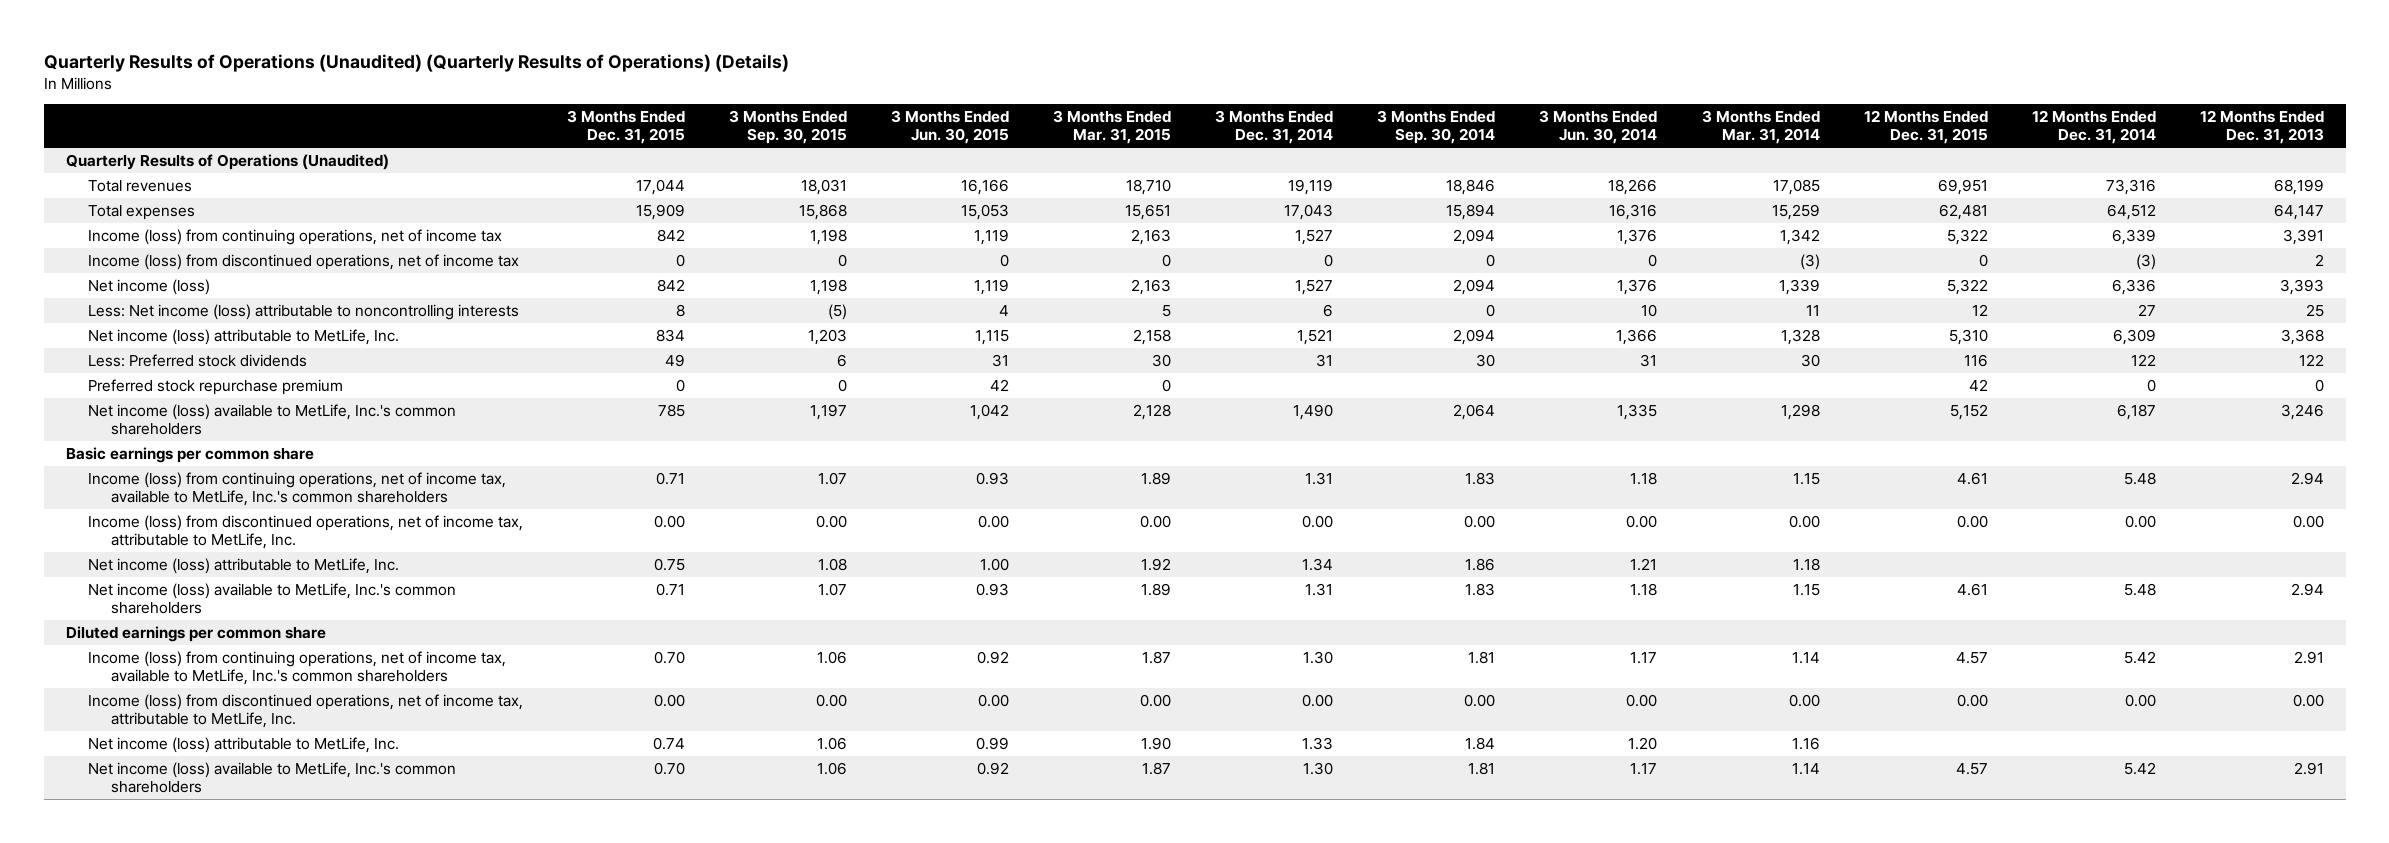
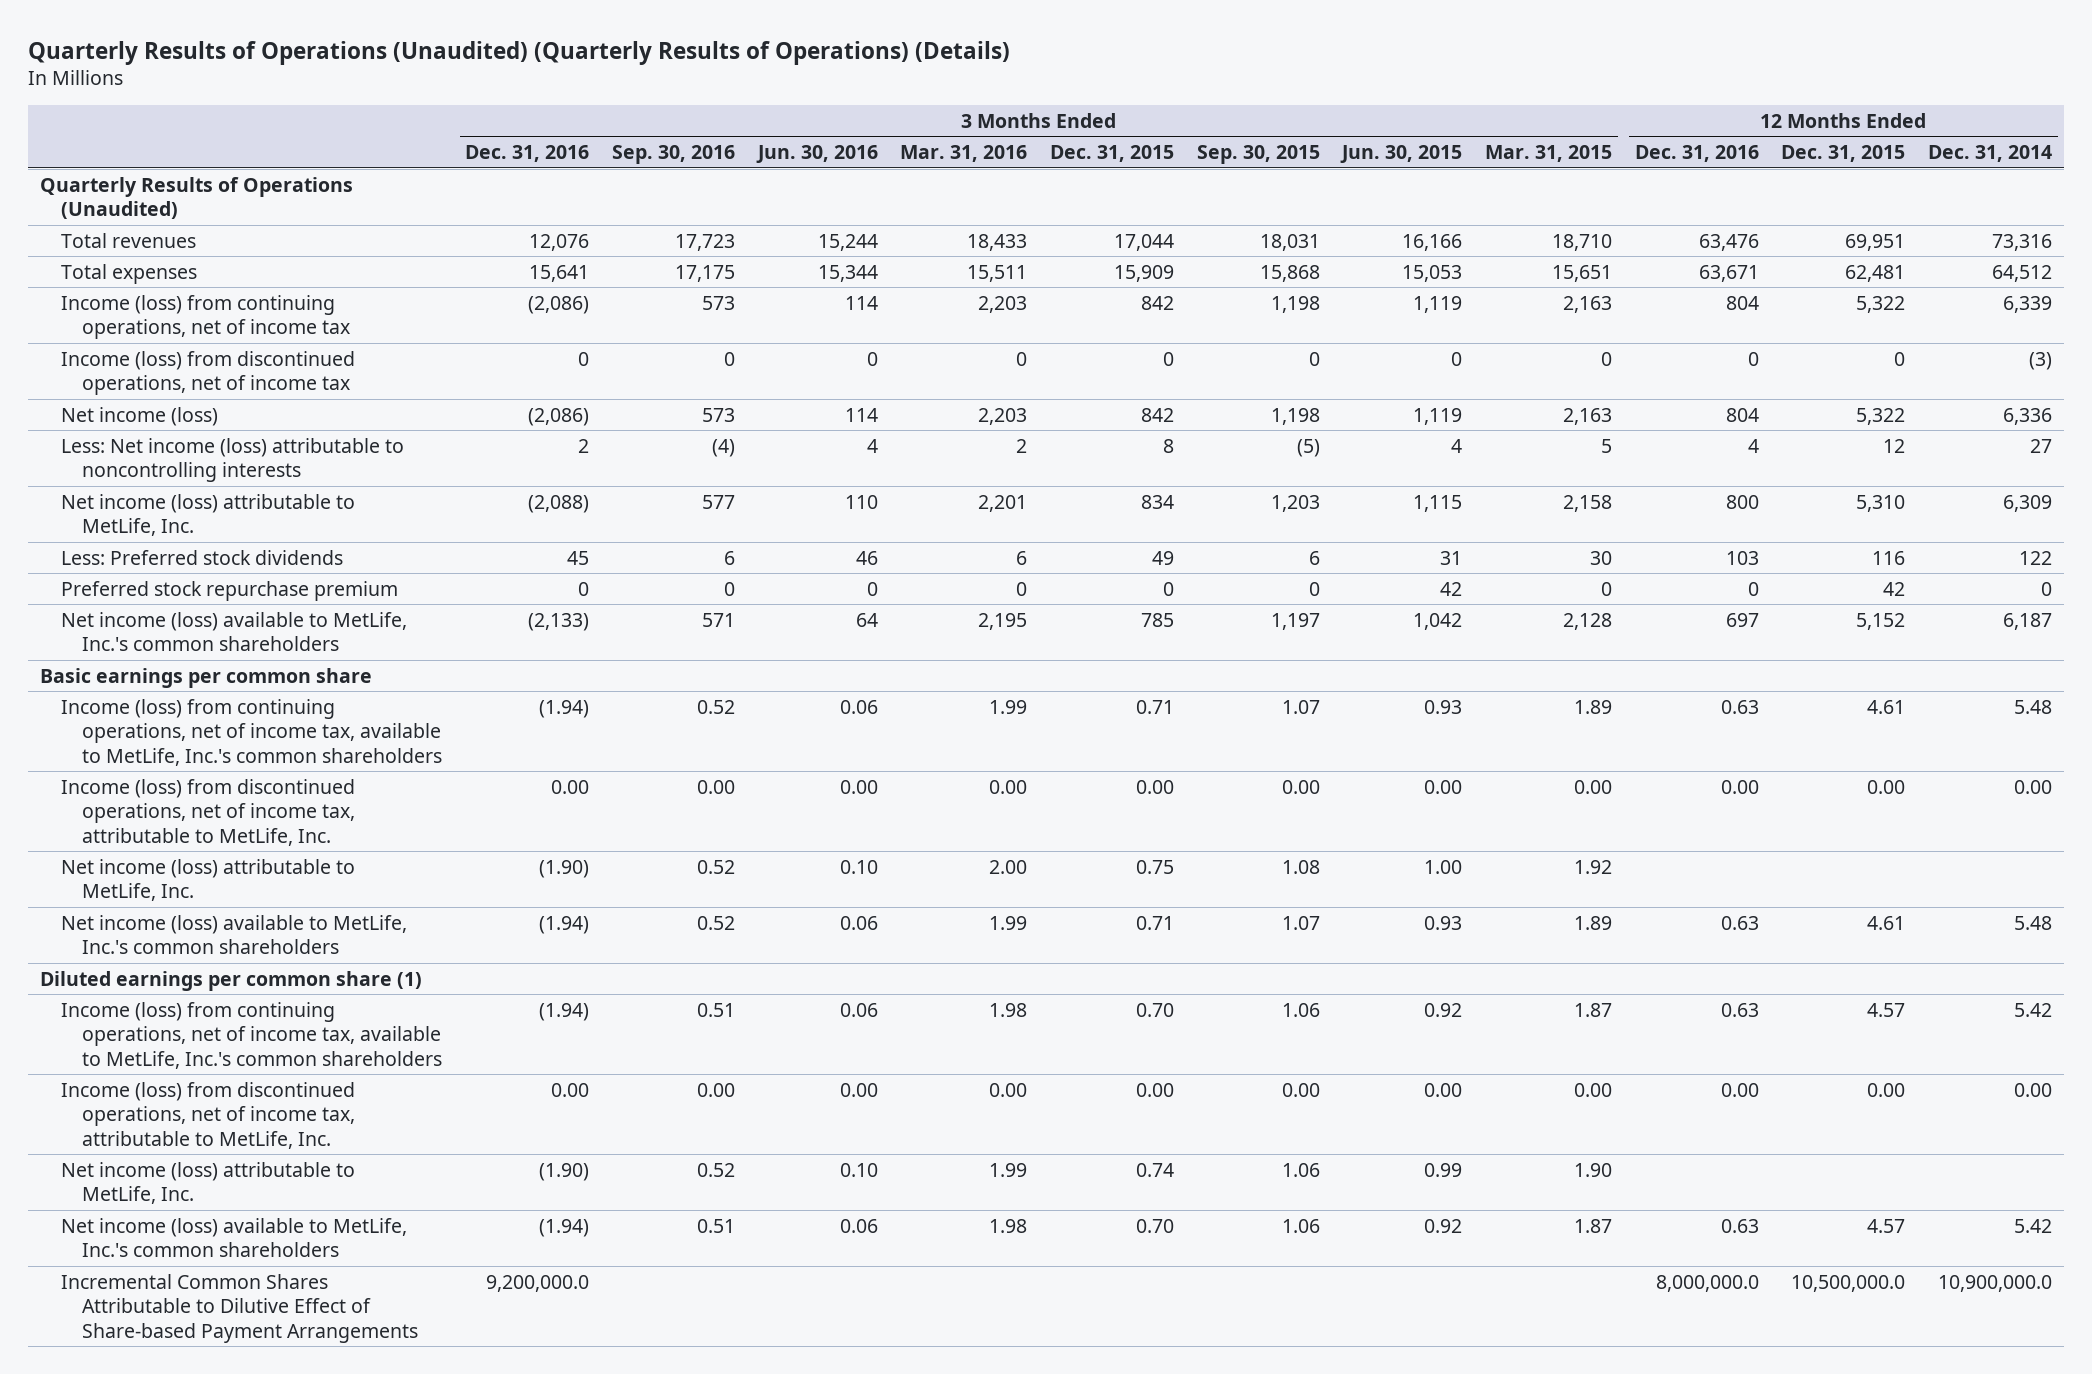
[1215,109,1334,145] 3 Months Ended Dec. 31, 2014 -> none
[1377,109,1496,145] 3 Months Ended Sep. 30, 2014 -> none
[1539,109,1658,145] 3 Months Ended Jun. 30, 2014 -> none
[1701,109,1820,145] 3 Months Ended Mar. 31, 2014 -> none
[2199,109,2324,145] 12 Months Ended Dec. 31, 2013 -> none
none -> [465,145,590,163] Dec. 31, 2016
none -> [611,145,735,165] Sep. 30, 2016
none -> [755,145,878,164] Jun. 30, 2016
none -> [900,145,1028,163] Mar. 31, 2016
none -> [1634,145,1759,163] Dec. 31, 2016
[65,625,326,642] Diluted earnings per common share -> [39,970,422,991] Diluted earnings per common share (1)
none -> [61,1273,419,1343] Incremental Common Shares Attributable to Dilutive Effect of Share-based Payment Arrangements

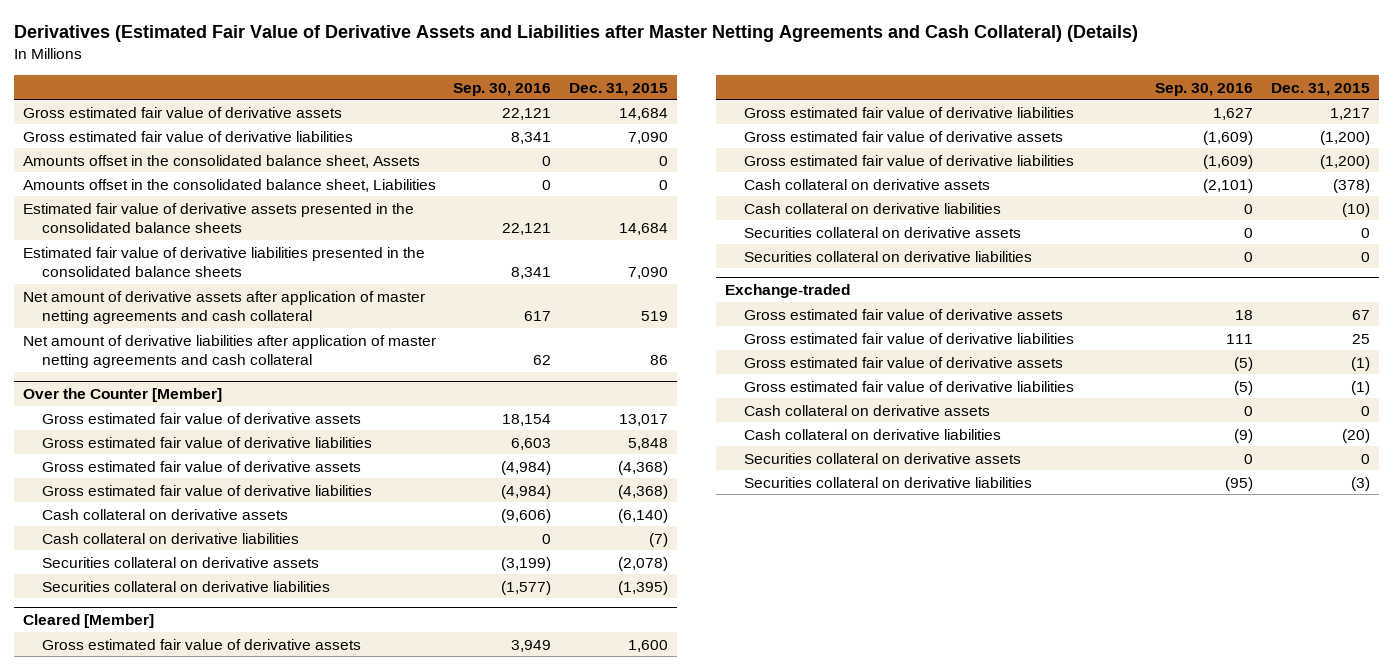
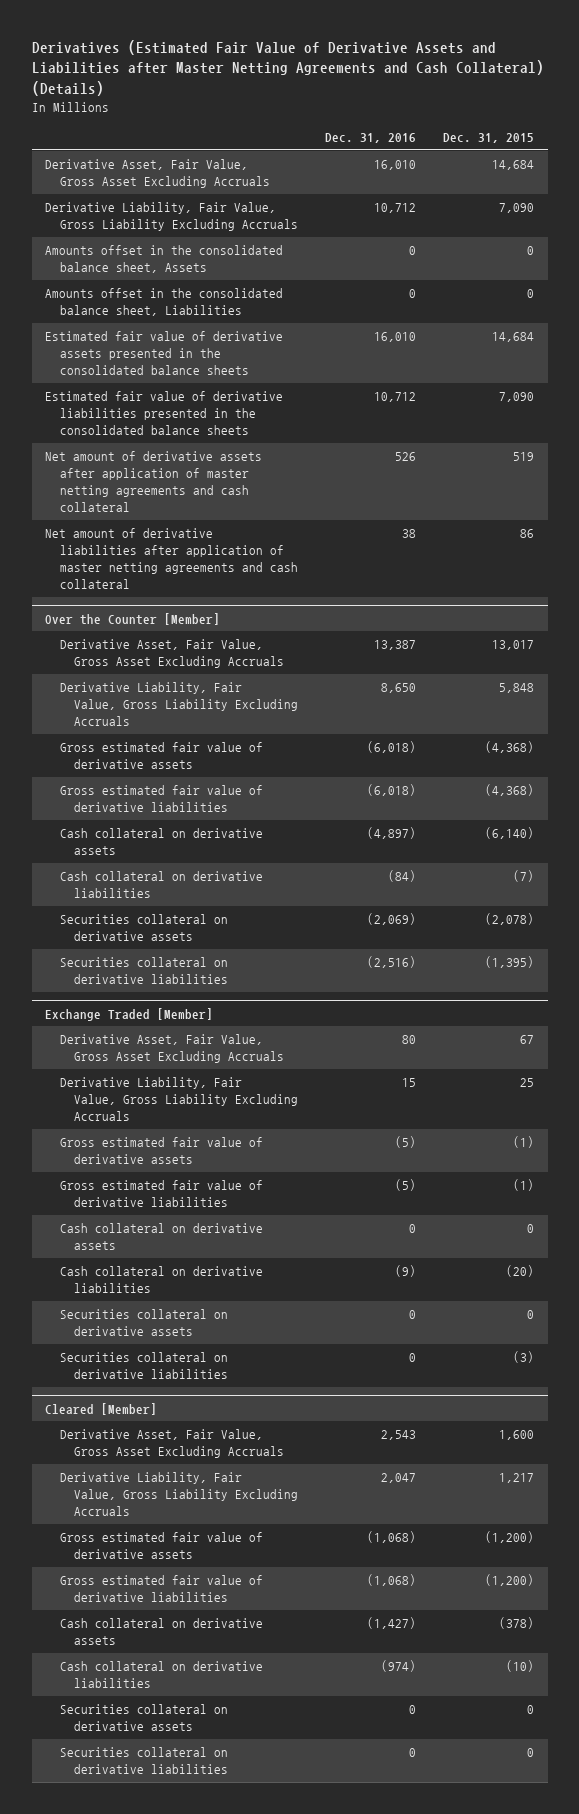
[453,82,552,96] Sep. 30, 2016 -> none
none -> [325,133,417,144] Dec. 31, 2016
[22,106,342,118] Gross estimated fair value of derivative assets -> [45,159,270,189] Derivative Asset, Fair Value, Gross Asset Excluding Accruals
[22,130,353,142] Gross estimated fair value of derivative liabilities -> [45,202,298,232] Derivative Liability, Fair Value, Gross Liability Excluding Accruals
[41,412,361,424] Gross estimated fair value of derivative assets -> [59,639,285,669] Derivative Asset, Fair Value, Gross Asset Excluding Accruals
[41,436,372,448] Gross estimated fair value of derivative liabilities -> [59,682,299,727] Derivative Liability, Fair Value, Gross Liability Excluding Accruals
none -> [45,1007,214,1021] Exchange Traded [Member]
none -> [59,1034,285,1064] Derivative Asset, Fair Value, Gross Asset Excluding Accruals
none -> [59,1077,299,1122] Derivative Liability, Fair Value, Gross Liability Excluding Accruals
none -> [59,1137,263,1165] Gross estimated fair value of derivative assets
none -> [59,1180,263,1208] Gross estimated fair value of derivative liabilities
none -> [59,1223,263,1251] Cash collateral on derivative assets
none -> [59,1266,263,1294] Cash collateral on derivative liabilities
none -> [59,1309,228,1337] Securities collateral on derivative assets
none -> [59,1352,229,1380] Securities collateral on derivative liabilities
[41,638,361,650] Gross estimated fair value of derivative assets -> [59,1429,285,1459] Derivative Asset, Fair Value, Gross Asset Excluding Accruals
[743,106,1074,118] Gross estimated fair value of derivative liabilities -> [59,1472,299,1517] Derivative Liability, Fair Value, Gross Liability Excluding Accruals
[724,284,850,299] Exchange-traded -> none
[743,308,1063,320] Gross estimated fair value of derivative assets -> none
[743,332,1074,344] Gross estimated fair value of derivative liabilities -> none
[743,356,1063,368] Gross estimated fair value of derivative assets -> none
[743,380,1074,392] Gross estimated fair value of derivative liabilities -> none
[743,404,990,416] Cash collateral on derivative assets -> none
[743,428,1001,440] Cash collateral on derivative liabilities -> none
[743,452,1021,464] Securities collateral on derivative assets -> none
[743,476,1032,488] Securities collateral on derivative liabilities -> none

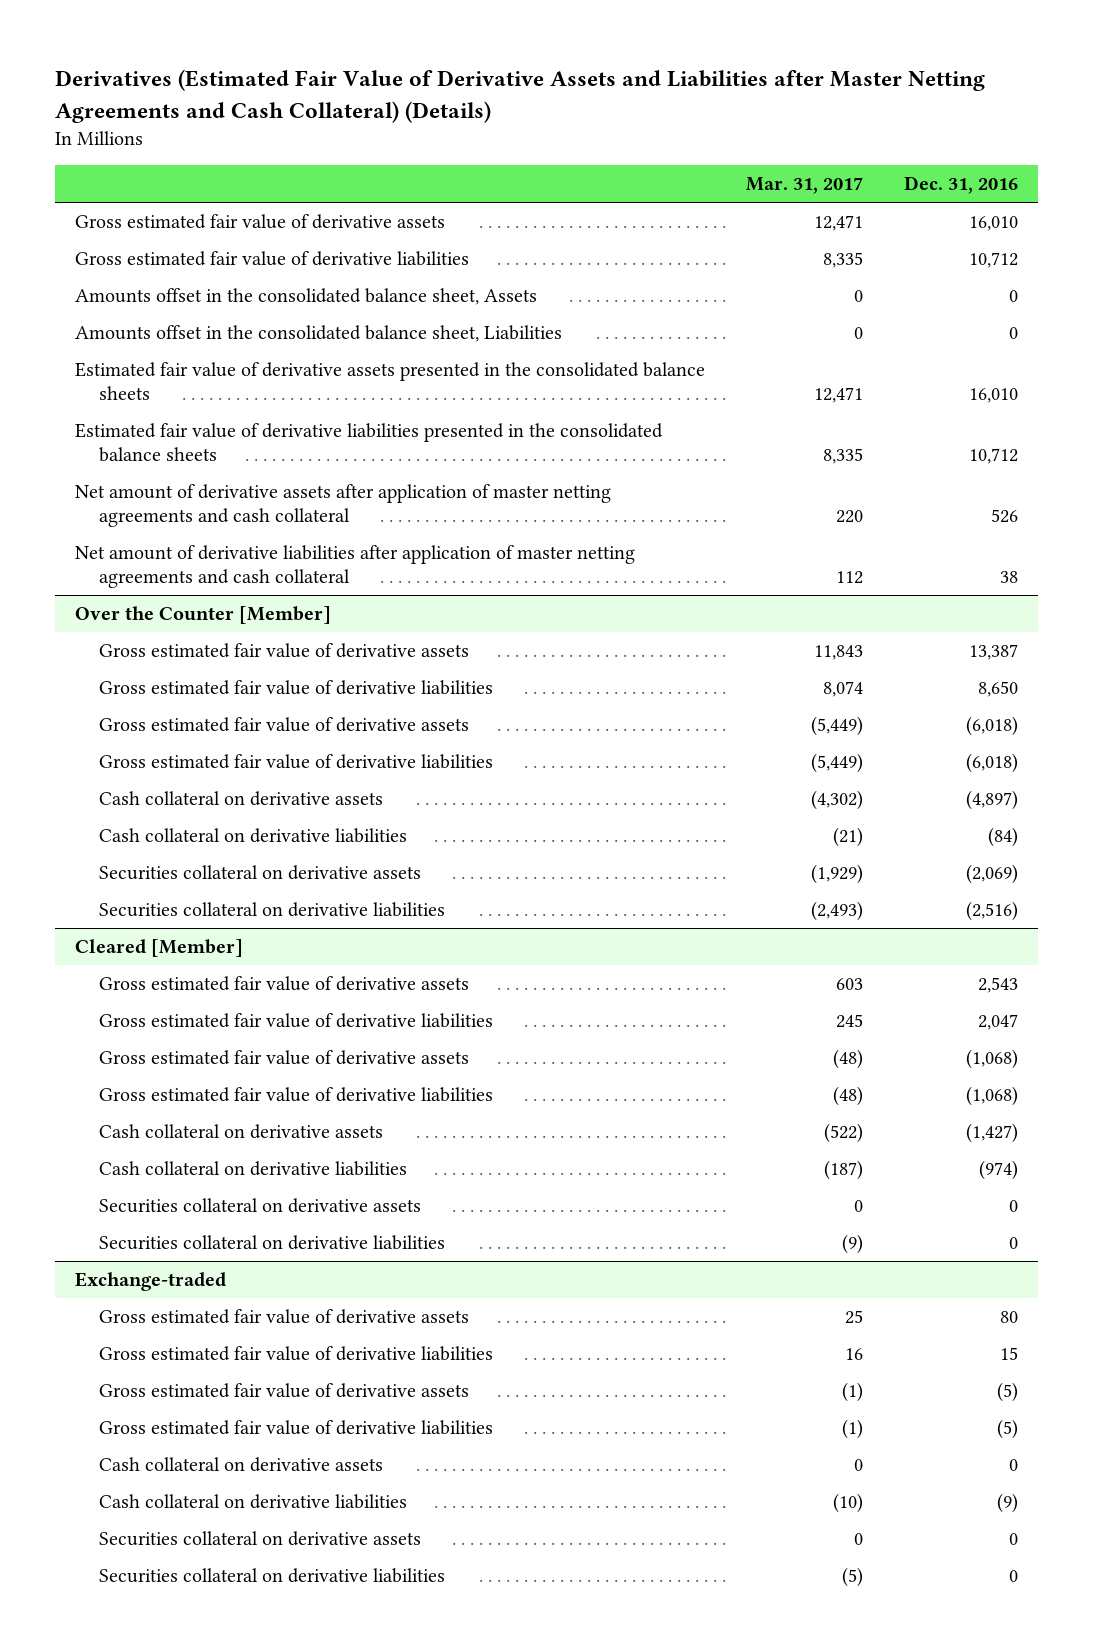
[443,133,535,144] Dec. 31, 2015 -> none
none -> [746,177,864,195] Mar. 31, 2017
[45,159,270,189] Derivative Asset, Fair Value, Gross Asset Excluding Accruals -> [75,214,446,230] Gross estimated fair value of derivative assets
[45,202,298,232] Derivative Liability, Fair Value, Gross Liability Excluding Accruals -> [75,251,470,267] Gross estimated fair value of derivative liabilities
[59,639,285,669] Derivative Asset, Fair Value, Gross Asset Excluding Accruals -> [98,643,469,659] Gross estimated fair value of derivative assets
[59,682,299,727] Derivative Liability, Fair Value, Gross Liability Excluding Accruals -> [98,680,493,696] Gross estimated fair value of derivative liabilities
[45,1007,214,1021] Exchange Traded [Member] -> none
[59,1034,285,1064] Derivative Asset, Fair Value, Gross Asset Excluding Accruals -> none
[59,1077,299,1122] Derivative Liability, Fair Value, Gross Liability Excluding Accruals -> none
[59,1137,263,1165] Gross estimated fair value of derivative assets -> none
[59,1180,263,1208] Gross estimated fair value of derivative liabilities -> none
[59,1223,263,1251] Cash collateral on derivative assets -> none
[59,1266,263,1294] Cash collateral on derivative liabilities -> none
[59,1309,228,1337] Securities collateral on derivative assets -> none
[59,1352,229,1380] Securities collateral on derivative liabilities -> none
[59,1429,285,1459] Derivative Asset, Fair Value, Gross Asset Excluding Accruals -> [98,976,469,992] Gross estimated fair value of derivative assets
[59,1472,299,1517] Derivative Liability, Fair Value, Gross Liability Excluding Accruals -> [98,1013,493,1029] Gross estimated fair value of derivative liabilities
none -> [75,1272,227,1292] Exchange-traded
none -> [98,1309,469,1325] Gross estimated fair value of derivative assets
none -> [98,1346,493,1362] Gross estimated fair value of derivative liabilities
none -> [98,1383,469,1399] Gross estimated fair value of derivative assets
none -> [98,1420,493,1436] Gross estimated fair value of derivative liabilities
none -> [98,1457,383,1473] Cash collateral on derivative assets
none -> [98,1494,407,1510] Cash collateral on derivative liabilities
none -> [98,1531,421,1547] Securities collateral on derivative assets
none -> [98,1568,445,1584] Securities collateral on derivative liabilities

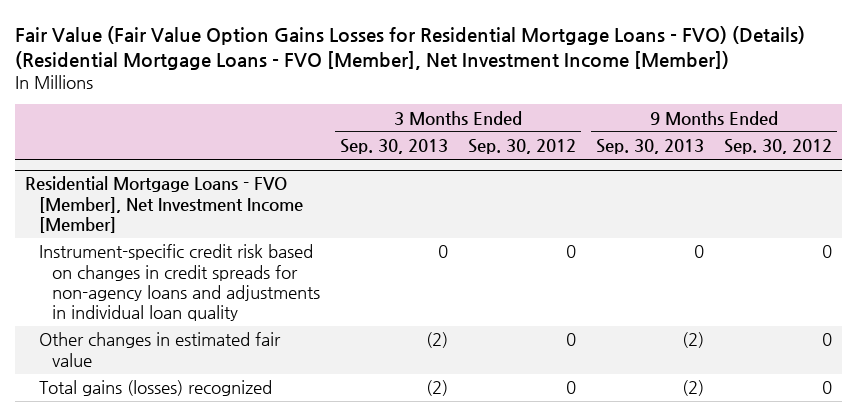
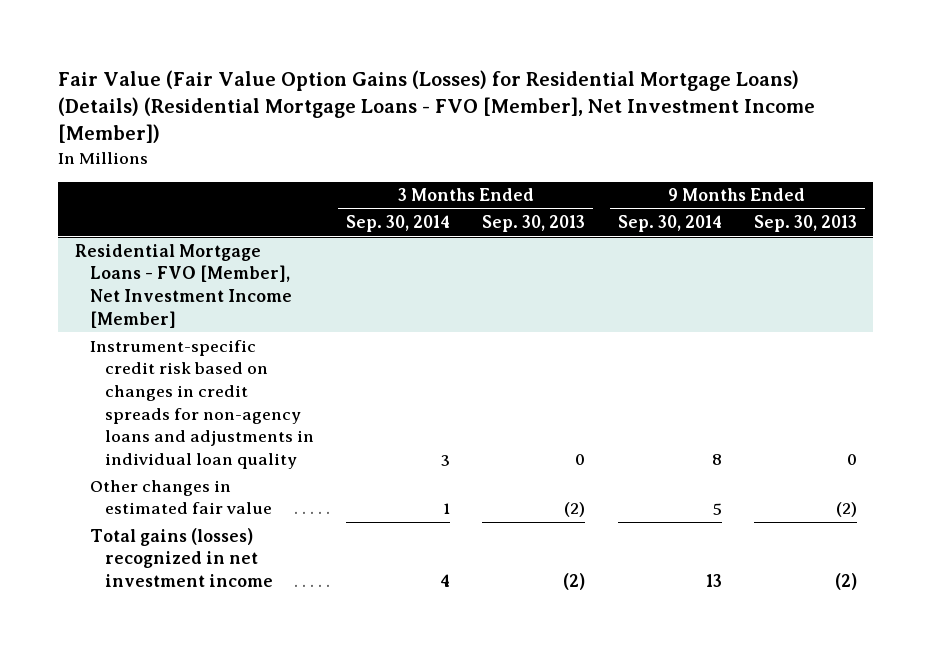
[15,25,806,70] Fair Value (Fair Value Option Gains Losses for Residential Mortgage Loans - FVO) (Details) (Residential Mortgage Loans - FVO [Member], Net Investment Income [Member]) -> [58,69,816,144] Fair Value (Fair Value Option Gains (Losses) for Residential Mortgage Loans) (Details) (Residential Mortgage Loans - FVO [Member], Net Investment Income [Member])
[467,139,576,155] Sep. 30, 2012 -> none
[723,139,832,155] Sep. 30, 2012 -> none
none -> [345,215,450,233] Sep. 30, 2014
none -> [617,215,722,233] Sep. 30, 2014
[38,380,272,397] Total gains (losses) recognized -> [89,527,273,587] Total gains (losses) recognized in net investment income

